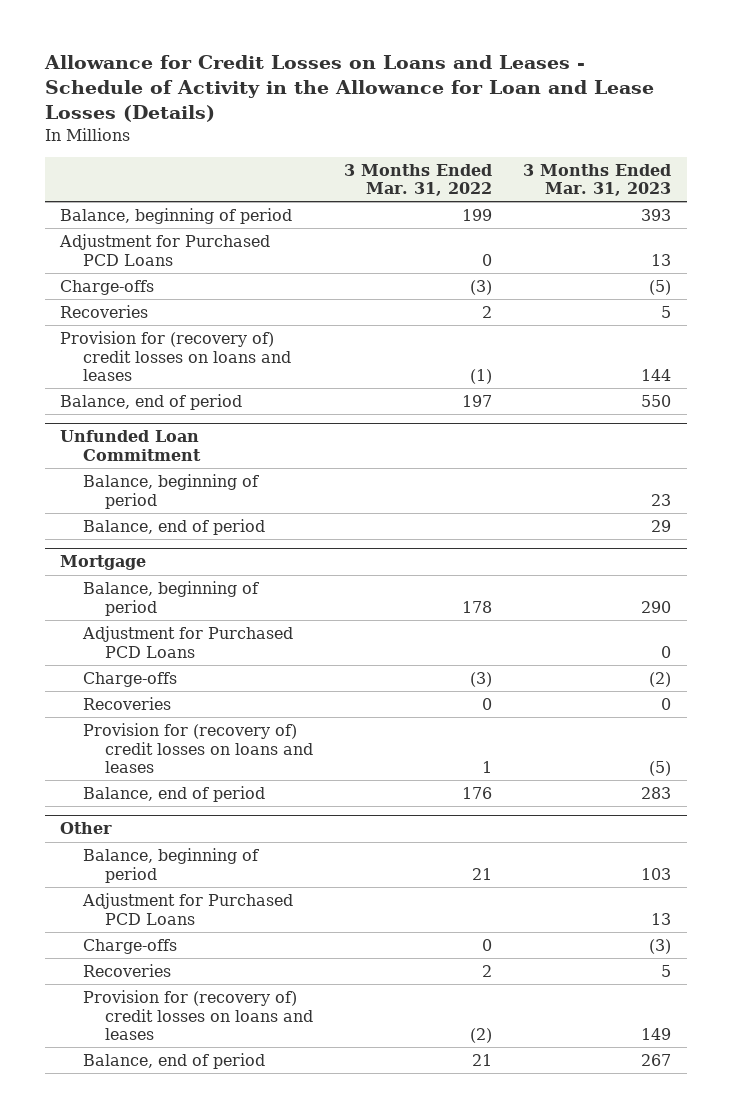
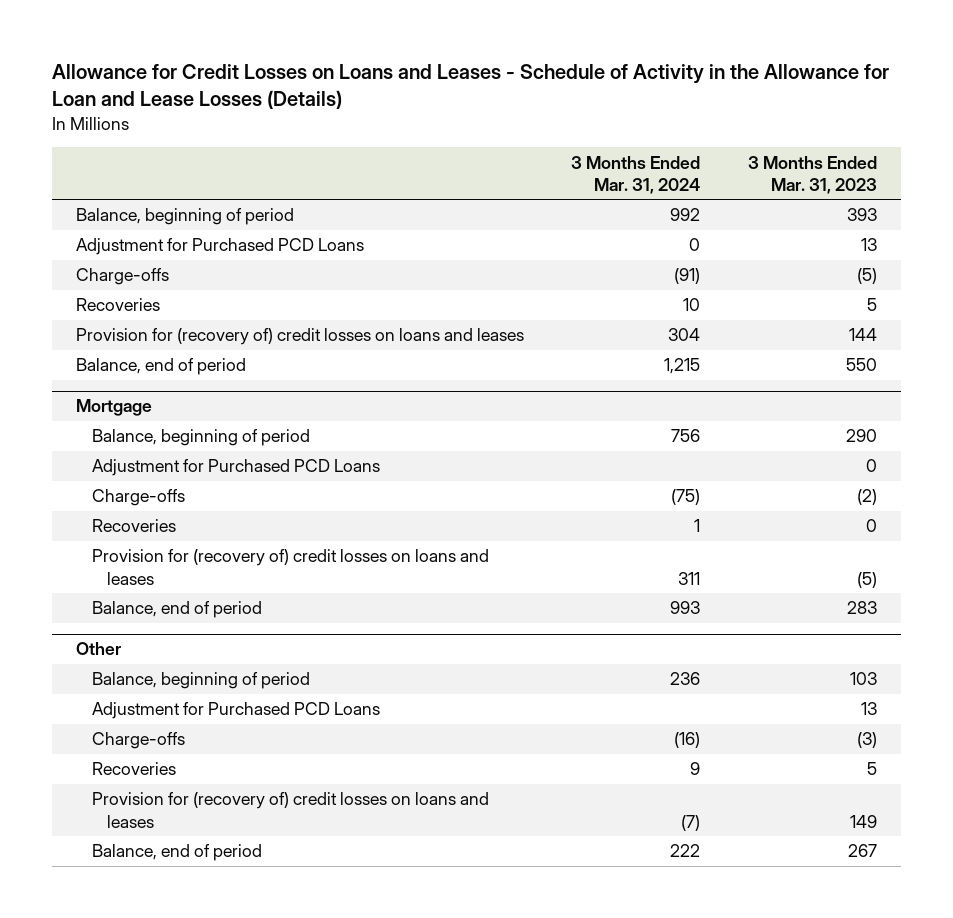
[344,163,493,197] 3 Months Ended Mar. 31, 2022 -> none
none -> [571,155,701,194] 3 Months Ended Mar. 31, 2024
[60,430,201,461] Unfunded Loan Commitment -> none
[82,473,259,509] Balance, beginning of period -> none
[82,518,265,535] Balance, end of period -> none

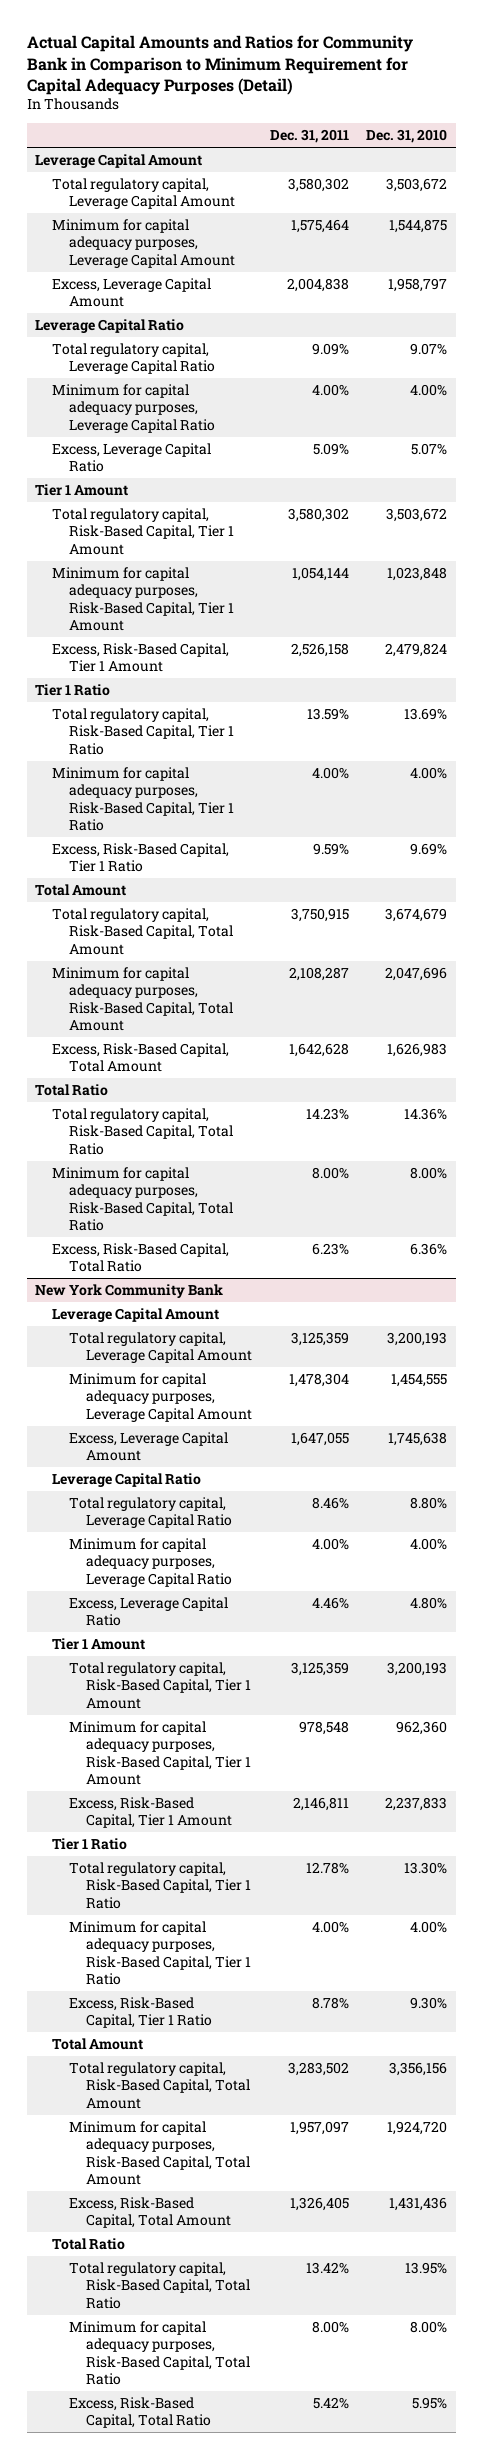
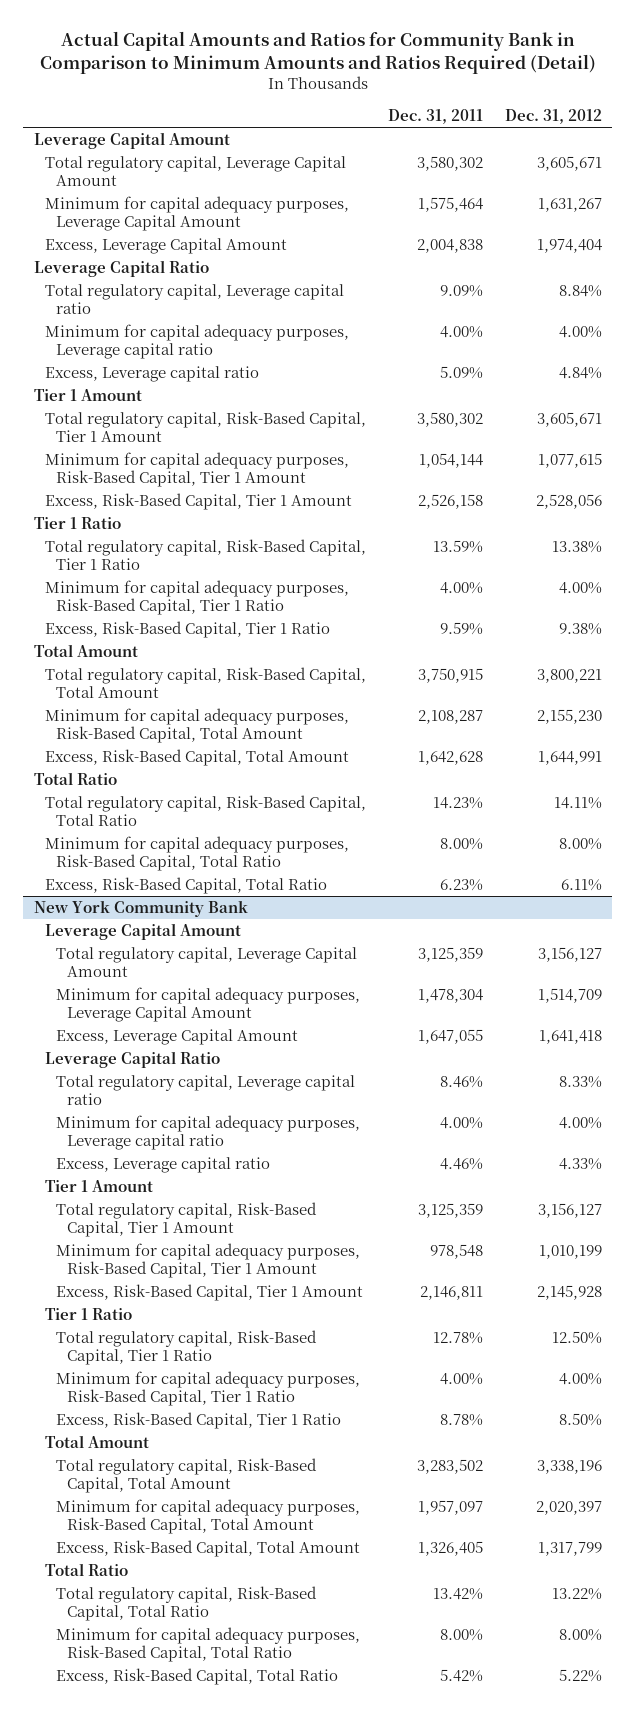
[26,35,413,95] Actual Capital Amounts and Ratios for Community Bank in Comparison to Minimum Requirement for Capital Adequacy Purposes (Detail) -> [39,31,596,75] Actual Capital Amounts and Ratios for Community Bank in Comparison to Minimum Amounts and Ratios Required (Detail)
[365,129,447,144] Dec. 31, 2010 -> none
none -> [504,109,602,125] Dec. 31, 2012
[52,342,216,375] Total regulatory capital, Leverage Capital Ratio -> [44,284,344,314] Total regulatory capital, Leverage capital ratio
[52,383,216,433] Minimum for capital adequacy purposes, Leverage Capital Ratio -> [44,324,349,359] Minimum for capital adequacy purposes, Leverage capital ratio
[52,442,212,473] Excess, Leverage Capital Ratio -> [44,366,259,383] Excess, Leverage capital ratio
[69,1496,233,1529] Total regulatory capital, Leverage Capital Ratio -> [55,1075,355,1105] Total regulatory capital, Leverage capital ratio
[69,1537,233,1587] Minimum for capital adequacy purposes, Leverage Capital Ratio -> [55,1115,360,1150] Minimum for capital adequacy purposes, Leverage capital ratio
[69,1596,229,1627] Excess, Leverage Capital Ratio -> [55,1157,270,1174] Excess, Leverage capital ratio

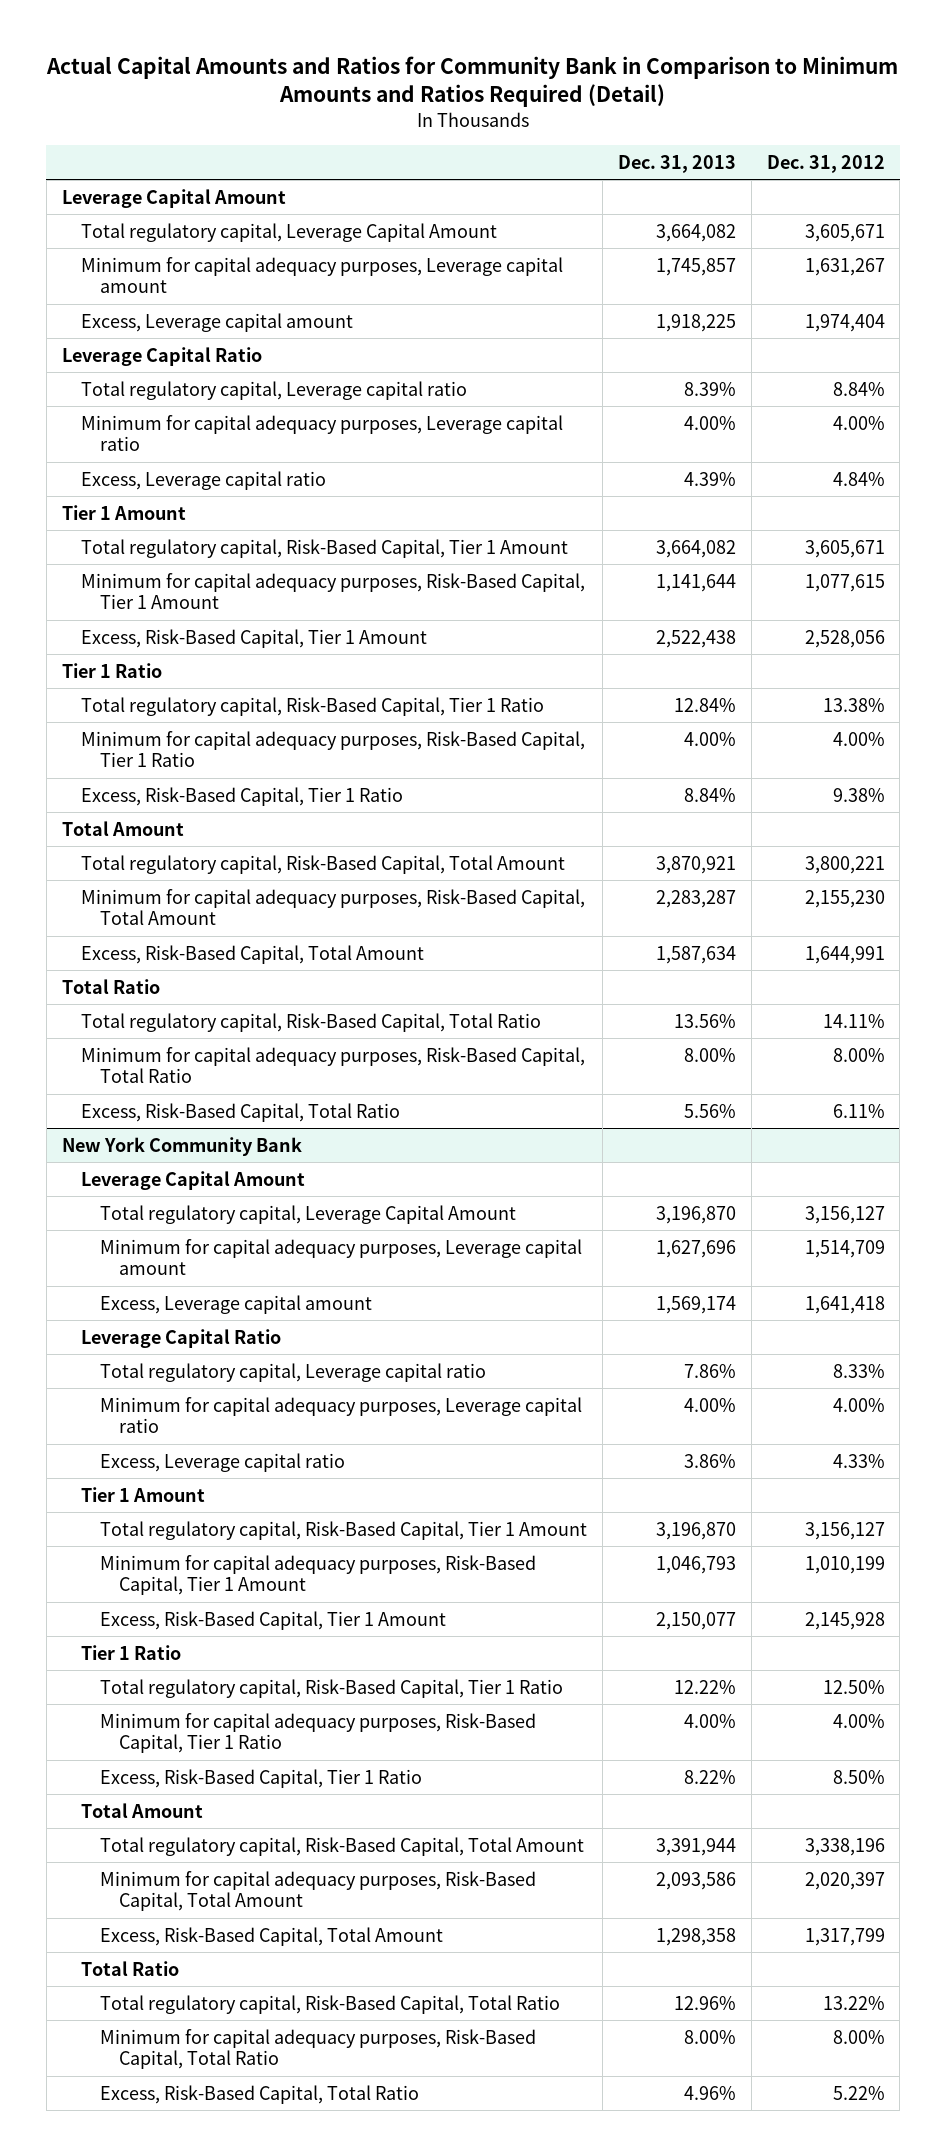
[387,109,483,125] Dec. 31, 2011 -> none
none -> [617,154,736,173] Dec. 31, 2013
[44,196,349,231] Minimum for capital adequacy purposes, Leverage Capital Amount -> [80,256,563,294] Minimum for capital adequacy purposes, Leverage capital amount
[44,238,287,255] Excess, Leverage Capital Amount -> [80,312,353,332] Excess, Leverage capital amount
[55,987,360,1022] Minimum for capital adequacy purposes, Leverage Capital Amount -> [99,1238,582,1276] Minimum for capital adequacy purposes, Leverage capital amount
[55,1029,298,1046] Excess, Leverage Capital Amount -> [99,1294,372,1314] Excess, Leverage capital amount

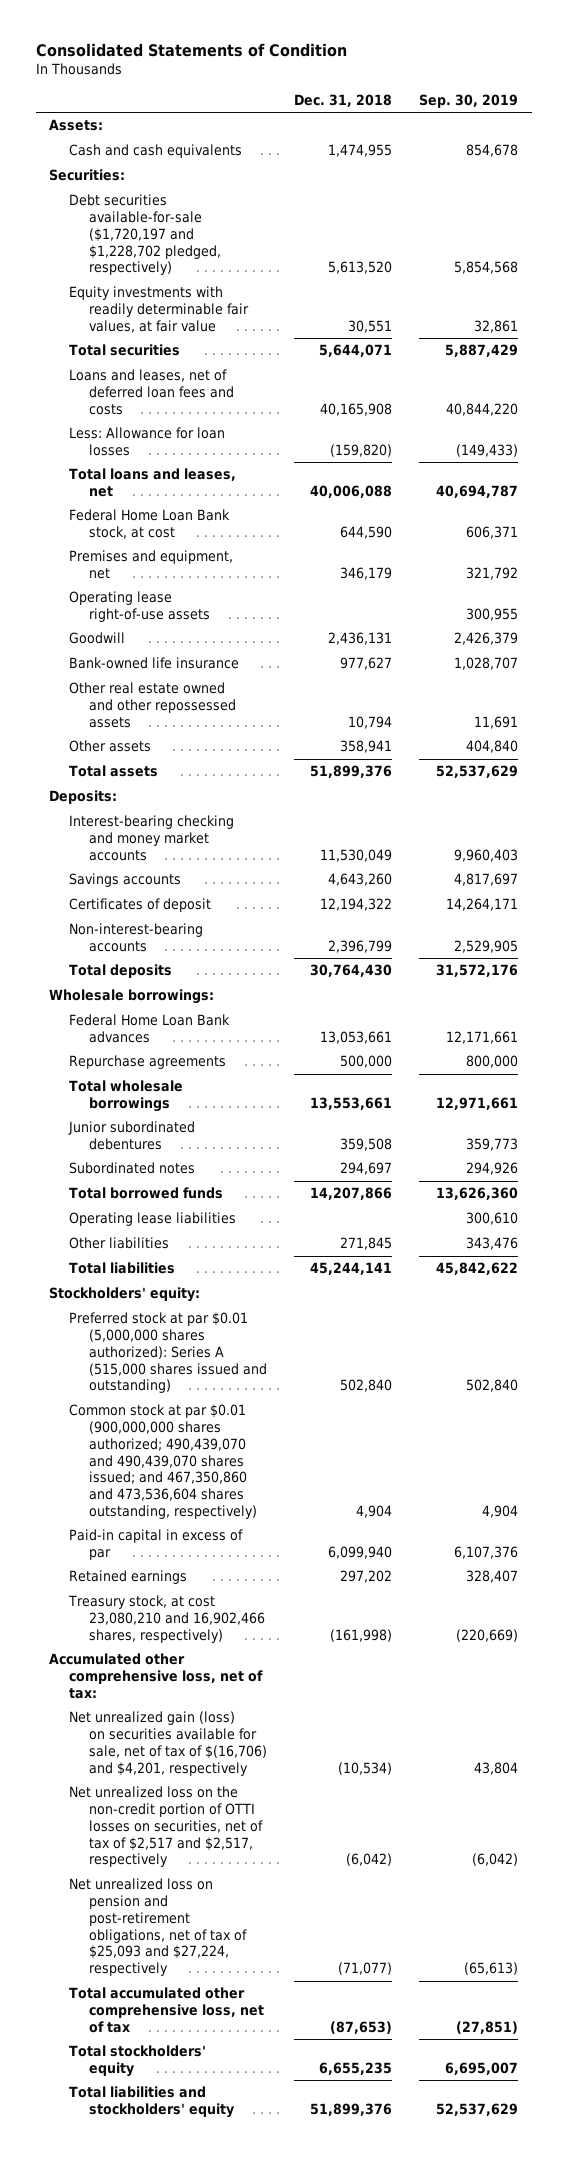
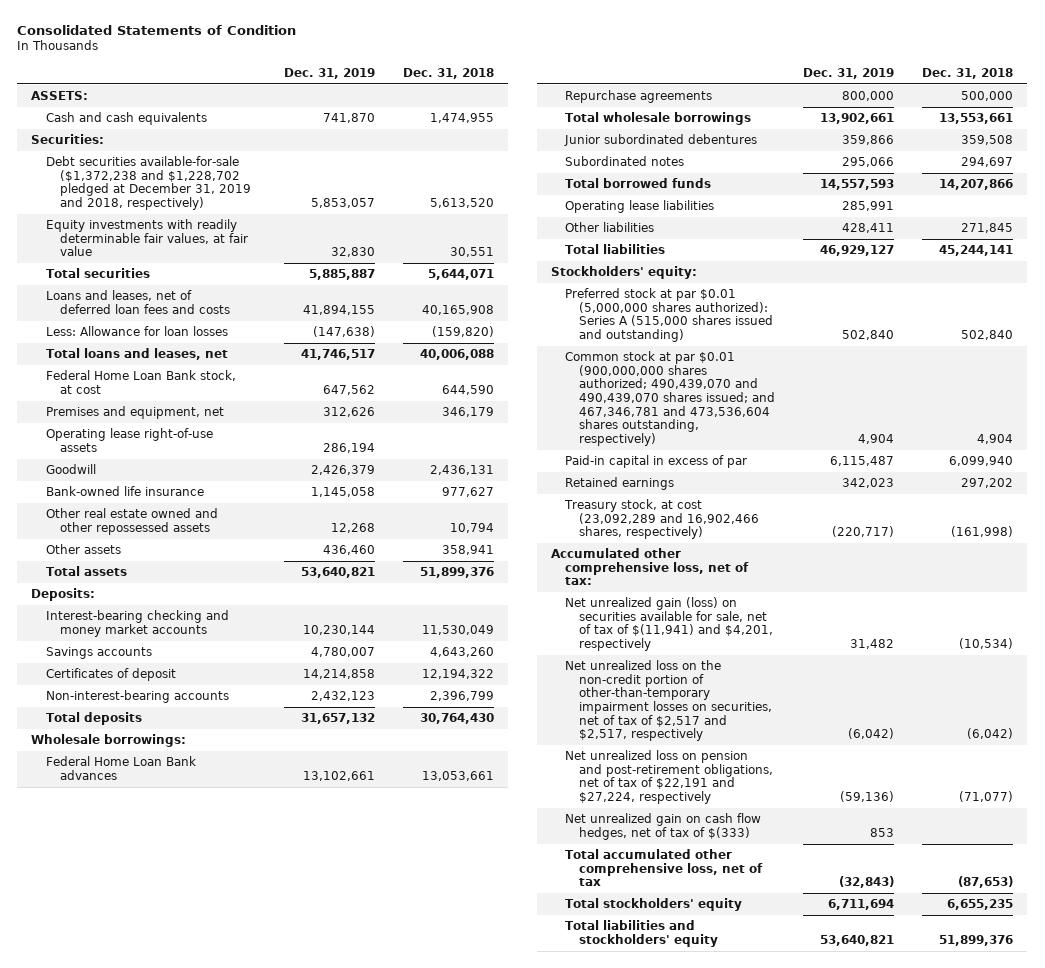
[419,93,519,108] Sep. 30, 2019 -> none
none -> [284,67,376,79] Dec. 31, 2019
[49,119,104,132] Assets: -> [31,91,89,101] ASSETS:
[68,194,221,276] Debt securities available-for-sale ($1,720,197 and $1,228,702 pledged, respectively) -> [45,156,252,211] Debt securities available-for-sale ($1,372,238 and $1,228,702 pledged at December 31, 2019 and 2018, respectively)
[68,1404,257,1519] Common stock at par $0.01 (900,000,000 shares authorized; 490,439,070 and 490,439,070 shares issued; and 467,350,860 and 473,536,604 shares outstanding, respectively) -> [565,351,776,446] Common stock at par $0.01 (900,000,000 shares authorized; 490,439,070 and 490,439,070 shares issued; and 467,346,781 and 473,536,604 shares outstanding, respectively)
[67,1595,265,1643] Treasury stock, at cost 23,080,210 and 16,902,466 shares, respectively) -> [564,499,760,540] Treasury stock, at cost (23,092,289 and 16,902,466 shares, respectively)
[68,1711,267,1776] Net unrealized gain (loss) on securities available for sale, net of tax of $(16,706) and $4,201, respectively -> [565,597,774,652] Net unrealized gain (loss) on securities available for sale, net of tax of $(11,941) and $4,201, respectively
[68,1786,263,1868] Net unrealized loss on the non-credit portion of OTTI losses on securities, net of tax of $2,517 and $2,517, respectively -> [565,660,773,742] Net unrealized loss on the non-credit portion of other-than-temporary impairment losses on securities, net of tax of $2,517 and $2,517, respectively
[68,1878,247,1977] Net unrealized loss on pension and post-retirement obligations, net of tax of $25,093 and $27,224, respectively -> [565,750,774,805] Net unrealized loss on pension and post-retirement obligations, net of tax of $22,191 and $27,224, respectively
none -> [565,813,762,840] Net unrealized gain on cash flow hedges, net of tax of $(333)

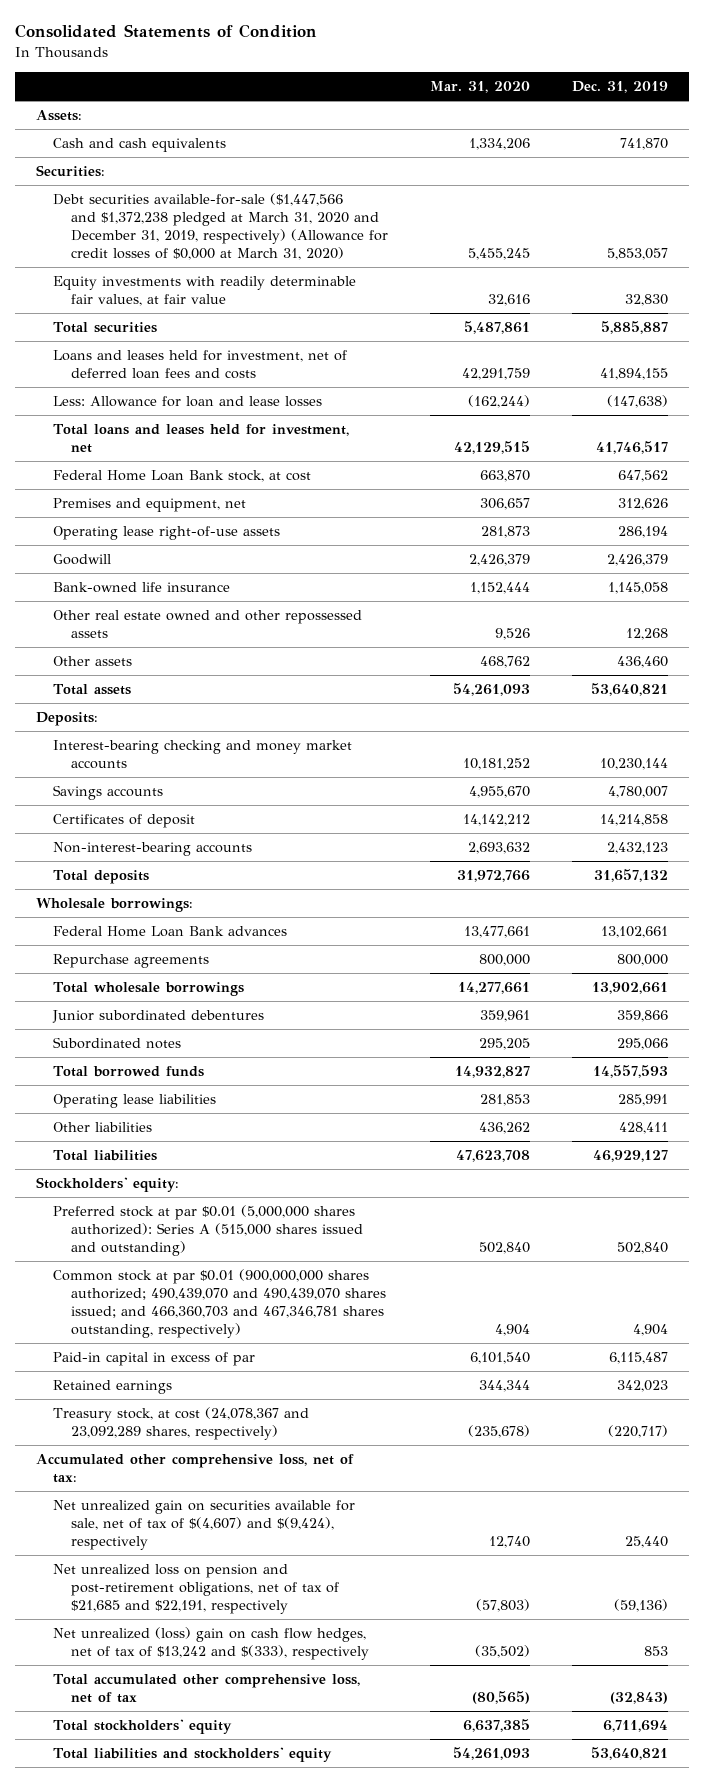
[403,67,495,79] Dec. 31, 2018 -> none
none -> [430,81,531,94] Mar. 31, 2020
[31,91,89,101] ASSETS: -> [35,110,82,122] Assets:
[45,156,252,211] Debt securities available-for-sale ($1,372,238 and $1,228,702 pledged at December 31, 2019 and 2018, respectively) -> [53,193,389,260] Debt securities available-for-sale ($1,447,566 and $1,372,238 pledged at March 31, 2020 and December 31, 2019, respectively) (Allowance for credit losses of $0,000 at March 31, 2020)
[45,290,231,314] Loans and leases, net of deferred loan fees and costs -> [53,350,348,380] Loans and leases held for investment, net of deferred loan fees and costs
[45,326,228,337] Less: Allowance for loan losses -> [53,396,323,408] Less: Allowance for loan and lease losses
[45,348,228,361] Total loans and leases, net -> [53,424,350,454] Total loans and leases held for investment, net
[565,351,776,446] Common stock at par $0.01 (900,000,000 shares authorized; 490,439,070 and 490,439,070 shares issued; and 467,346,781 and 473,536,604 shares outstanding, respectively) -> [53,1269,387,1338] Common stock at par $0.01 (900,000,000 shares authorized; 490,439,070 and 490,439,070 shares issued; and 466,360,703 and 467,346,781 shares outstanding, respectively)
[564,499,760,540] Treasury stock, at cost (23,092,289 and 16,902,466 shares, respectively) -> [53,1407,310,1441] Treasury stock, at cost (24,078,367 and 23,092,289 shares, respectively)
[565,660,773,742] Net unrealized loss on the non-credit portion of other-than-temporary impairment losses on securities, net of tax of $2,517 and $2,517, respectively -> none
[565,597,774,652] Net unrealized gain (loss) on securities available for sale, net of tax of $(11,941) and $4,201, respectively -> [53,1500,356,1550] Net unrealized gain on securities available for sale, net of tax of $(4,607) and $(9,424), respectively
[850,639,895,650] 31,482 -> [625,1535,669,1548] 25,440
[565,750,774,805] Net unrealized loss on pension and post-retirement obligations, net of tax of $22,191 and $27,224, respectively -> [53,1564,340,1614] Net unrealized loss on pension and post-retirement obligations, net of tax of $21,685 and $22,191, respectively
[565,813,762,840] Net unrealized gain on cash flow hedges, net of tax of $(333) -> [53,1627,370,1661] Net unrealized (loss) gain on cash flow hedges, net of tax of $13,242 and $(333), respectively

